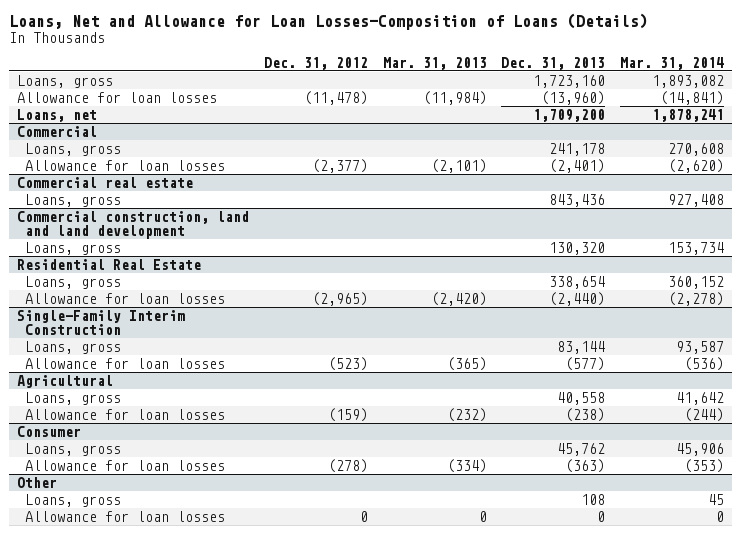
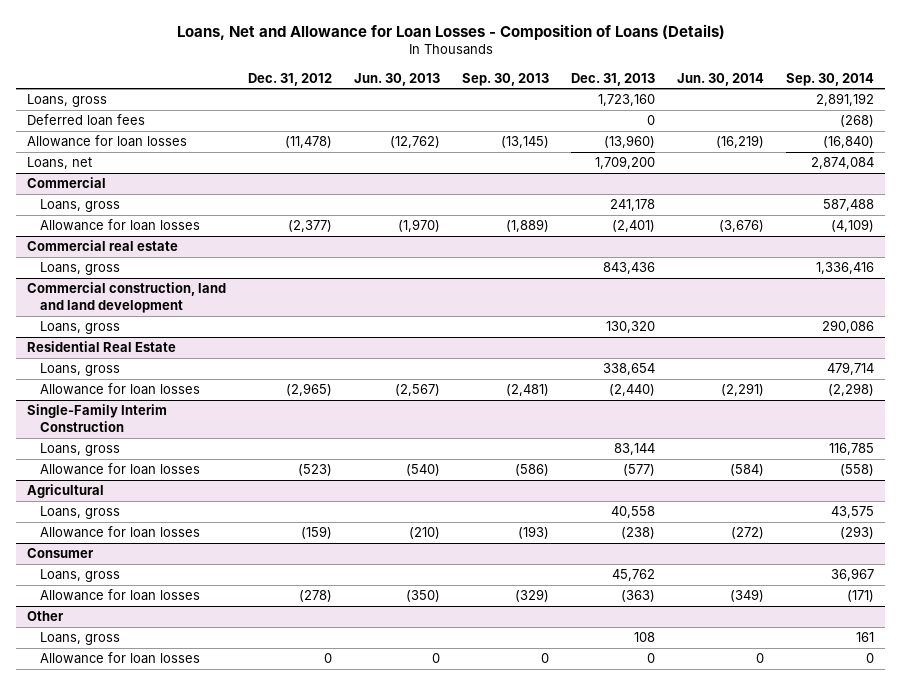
[9,13,649,31] Loans, Net and Allowance for Loan Losses-Composition of Loans (Details) -> [176,23,725,40] Loans, Net and Allowance for Loan Losses - Composition of Loans (Details)
[382,56,487,70] Mar. 31, 2013 -> none
[620,56,725,70] Mar. 31, 2014 -> none
none -> [354,72,441,86] Jun. 30, 2013
none -> [462,72,550,86] Sep. 30, 2013
none -> [676,72,764,86] Jun. 30, 2014
none -> [785,72,874,86] Sep. 30, 2014
none -> [27,114,146,127] Deferred loan fees

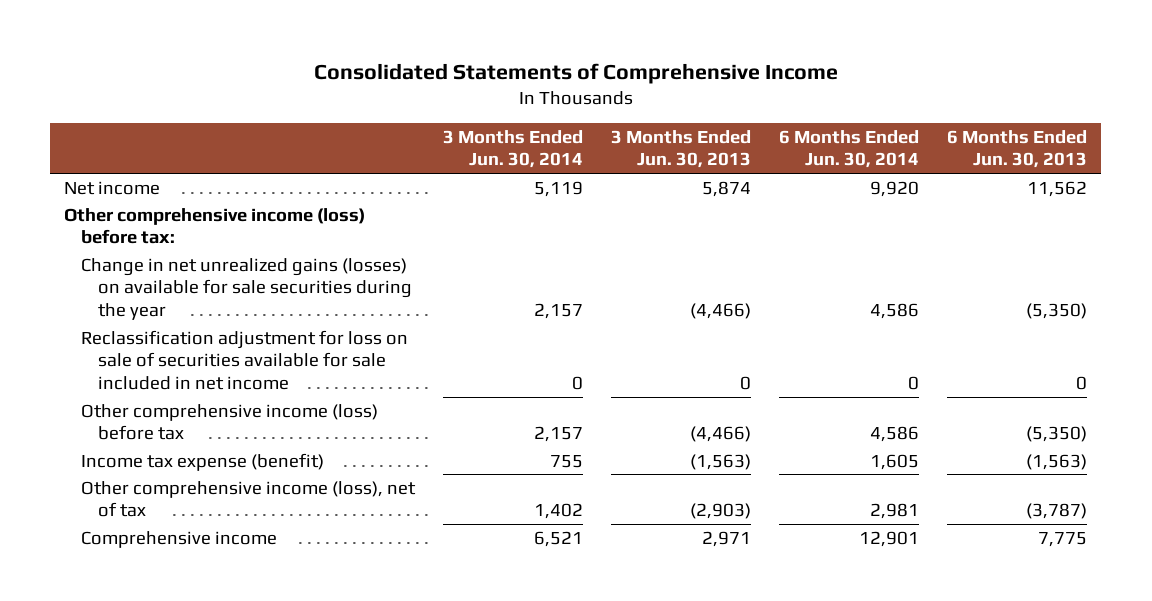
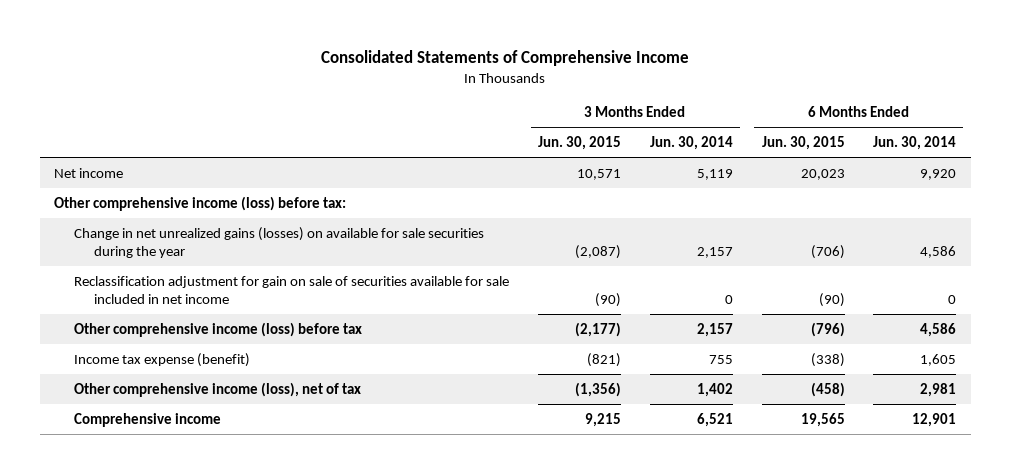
[611,129,752,169] 3 Months Ended Jun. 30, 2013 -> none
[947,129,1088,169] 6 Months Ended Jun. 30, 2013 -> none
none -> [537,136,621,151] Jun. 30, 2015
none -> [761,136,845,151] Jun. 30, 2015
[81,329,409,390] Reclassification adjustment for loss on sale of securities available for sale included in net income -> [74,275,510,304] Reclassification adjustment for gain on sale of securities available for sale included in net income

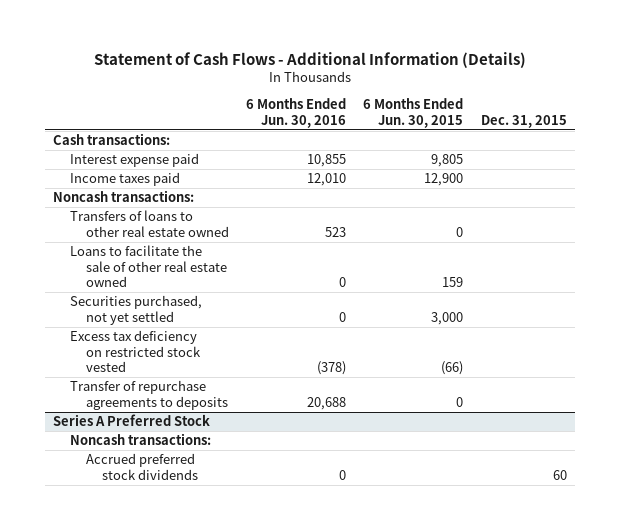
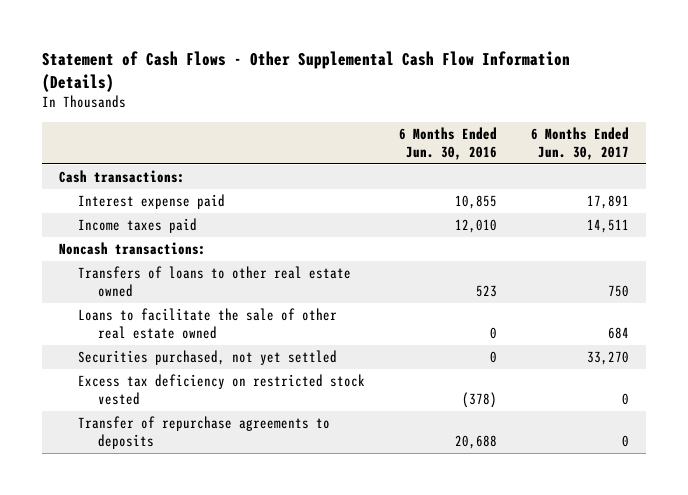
[94,51,527,68] Statement of Cash Flows - Additional Information (Details) -> [42,50,571,92] Statement of Cash Flows - Other Supplemental Cash Flow Information (Details)
[363,98,464,129] 6 Months Ended Jun. 30, 2015 -> none
[480,115,567,129] Dec. 31, 2015 -> none
none -> [531,126,630,161] 6 Months Ended Jun. 30, 2017
[53,414,211,427] Series A Preferred Stock -> none
[69,433,211,446] Noncash transactions: -> none
[86,453,199,480] Accrued preferred stock dividends -> none

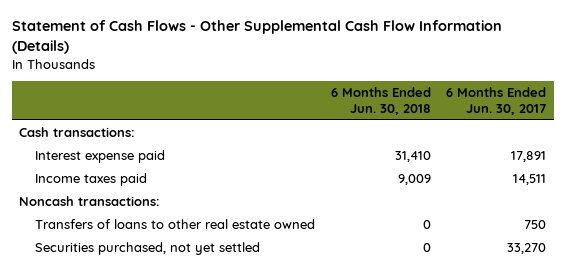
[399,126,498,161] 6 Months Ended Jun. 30, 2016 -> none
none -> [330,87,431,115] 6 Months Ended Jun. 30, 2018
[78,307,338,340] Loans to facilitate the sale of other real estate owned -> none
[78,373,366,406] Excess tax deficiency on restricted stock vested -> none
[78,415,331,450] Transfer of repurchase agreements to deposits -> none

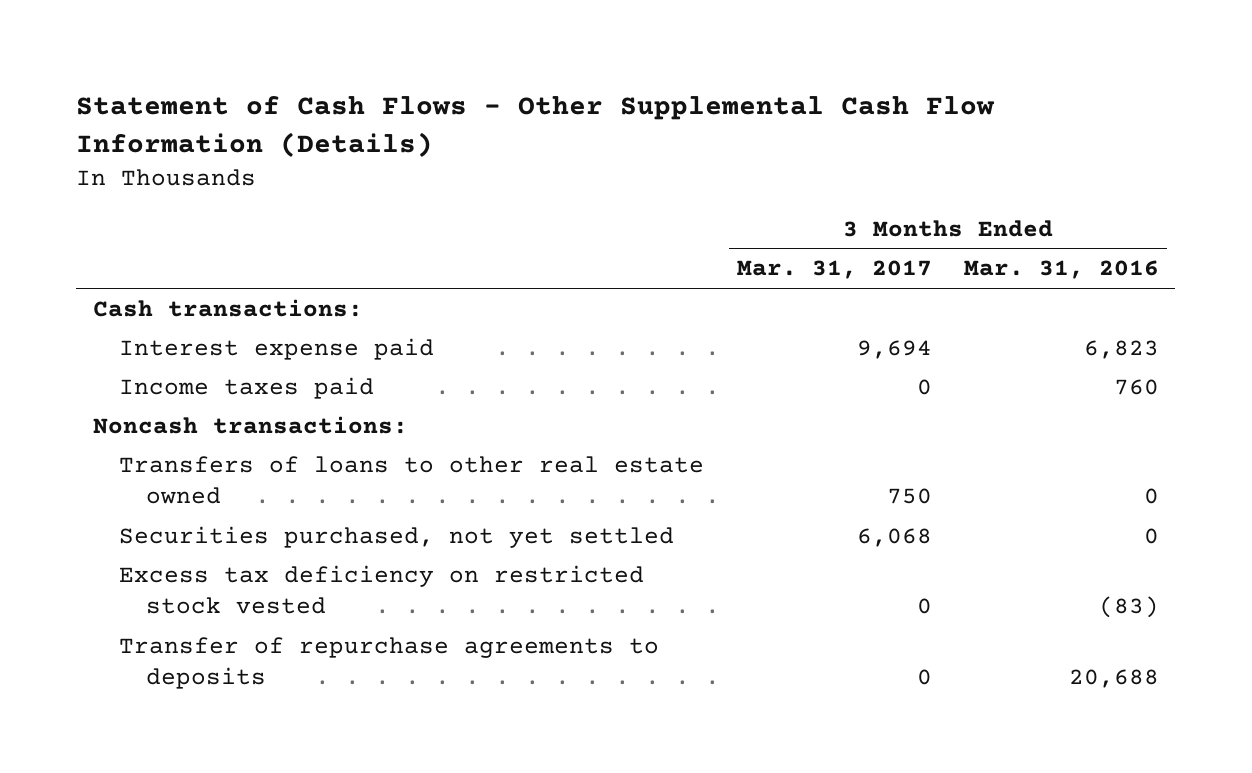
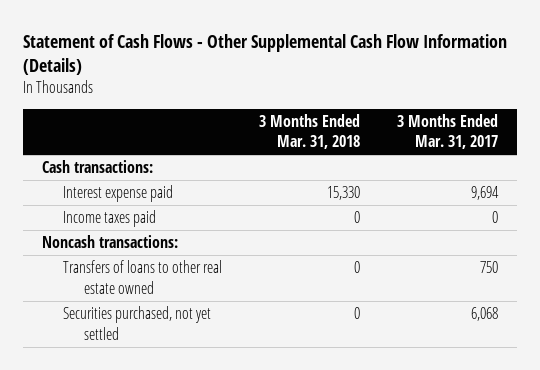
[964,260,1160,280] Mar. 31, 2016 -> none
none -> [258,114,360,150] 3 Months Ended Mar. 31, 2018
[119,564,645,615] Excess tax deficiency on restricted stock vested -> none
[119,636,660,690] Transfer of repurchase agreements to deposits -> none

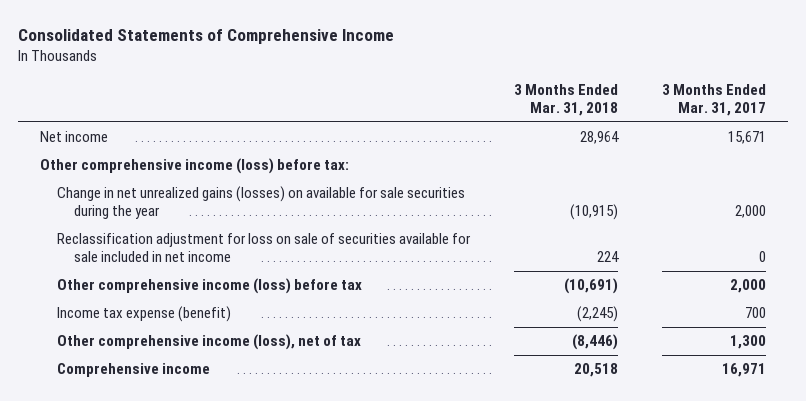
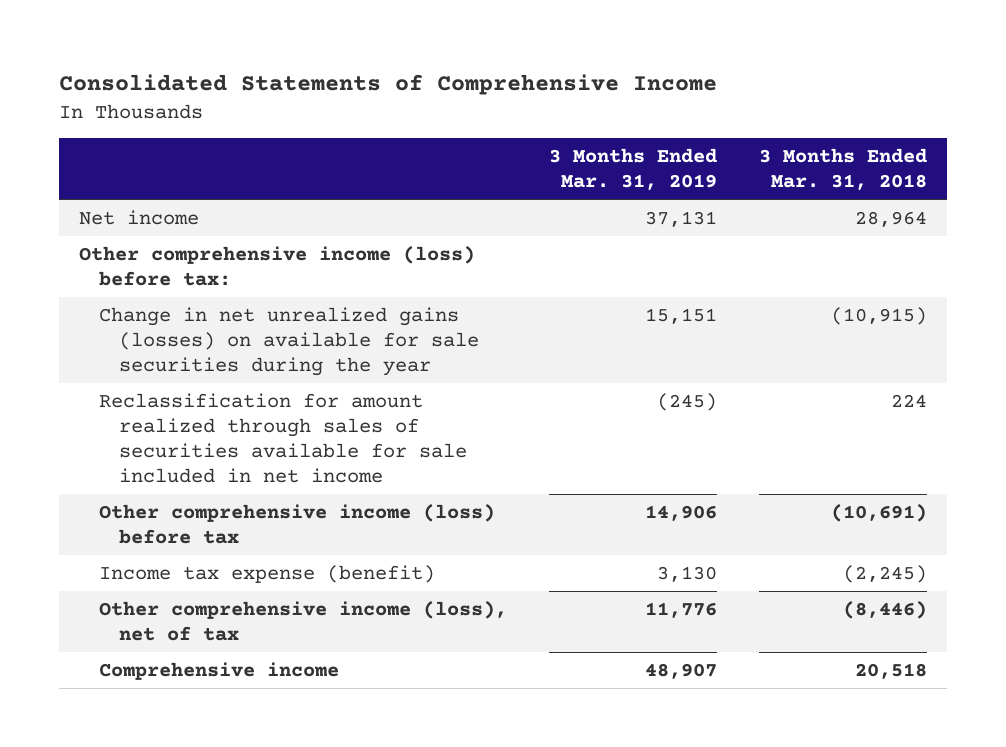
[661,83,766,117] 3 Months Ended Mar. 31, 2017 -> none
none -> [548,148,717,191] 3 Months Ended Mar. 31, 2019
[57,233,472,263] Reclassification adjustment for loss on sale of securities available for sale included in net income -> [99,392,468,483] Reclassification for amount realized through sales of securities available for sale included in net income

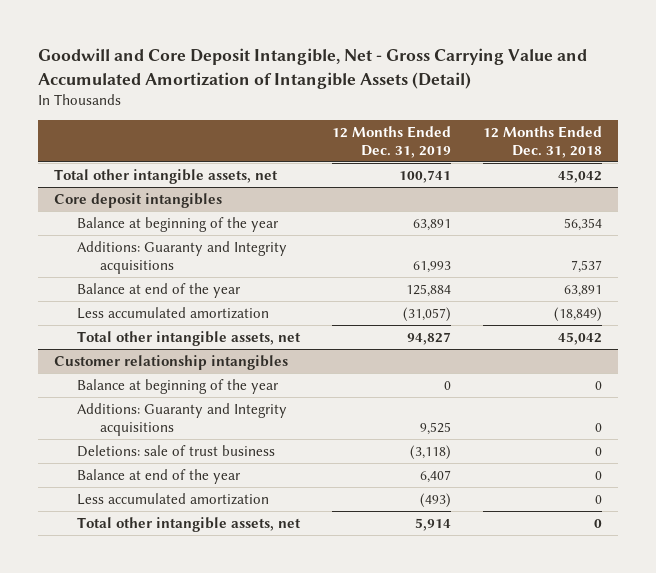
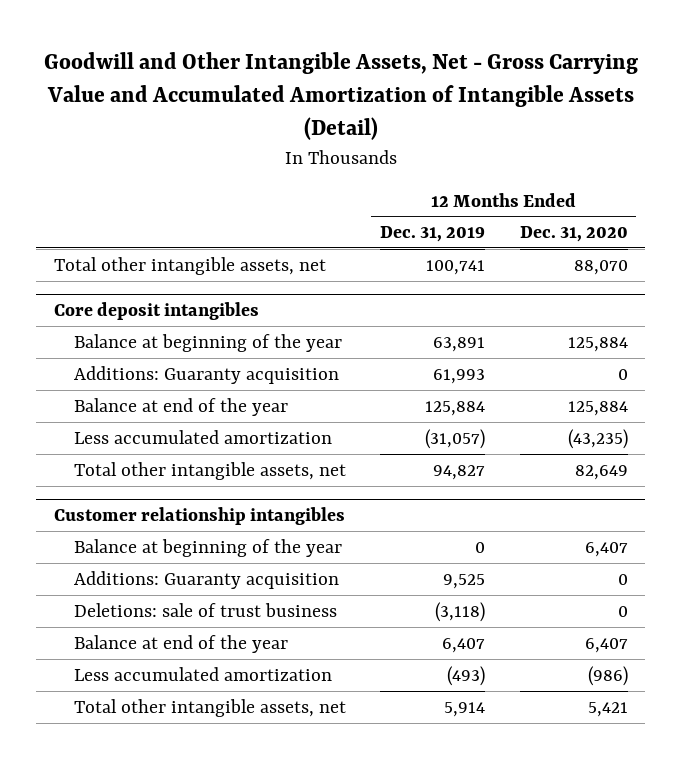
[37,48,587,89] Goodwill and Core Deposit Intangible, Net - Gross Carrying Value and Accumulated Amortization of Intangible Assets (Detail) -> [43,52,638,141] Goodwill and Other Intangible Assets, Net - Gross Carrying Value and Accumulated Amortization of Intangible Assets (Detail)
[483,125,603,158] 12 Months Ended Dec. 31, 2018 -> none
none -> [519,226,628,243] Dec. 31, 2020
[76,240,287,274] Additions: Guaranty and Integrity acquisitions -> [73,365,339,384] Additions: Guaranty acquisition
[76,402,287,436] Additions: Guaranty and Integrity acquisitions -> [73,570,339,589] Additions: Guaranty acquisition

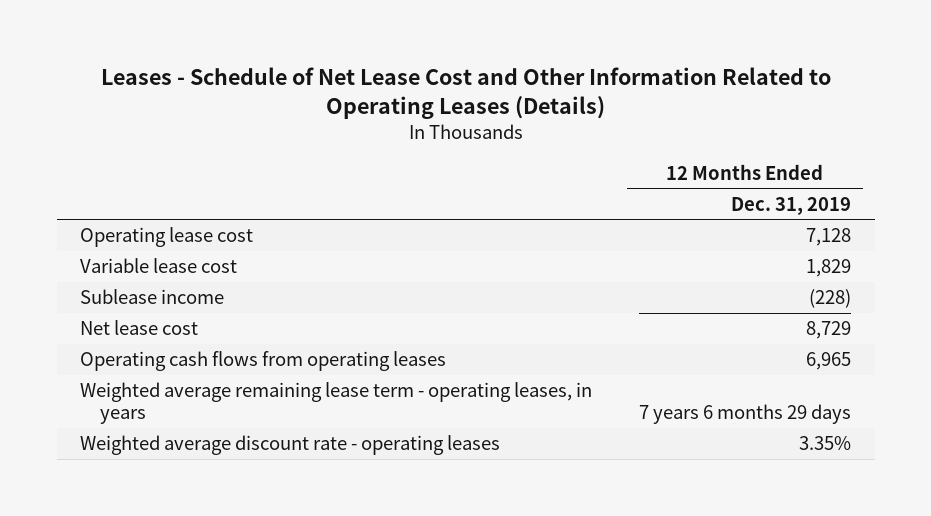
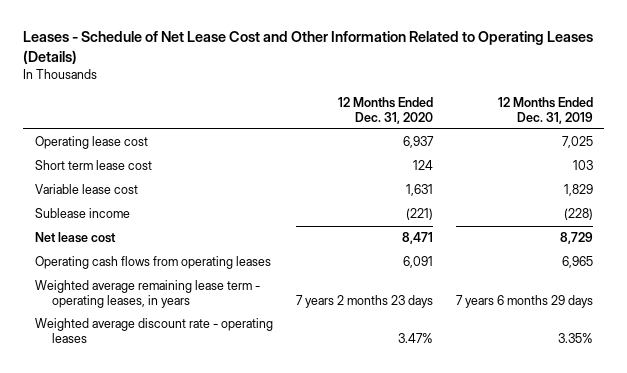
none -> [337,97,433,124] 12 Months Ended Dec. 31, 2020
[806,228,852,247] 7,128 -> [561,136,593,149] 7,025
none -> [34,160,152,171] Short term lease cost

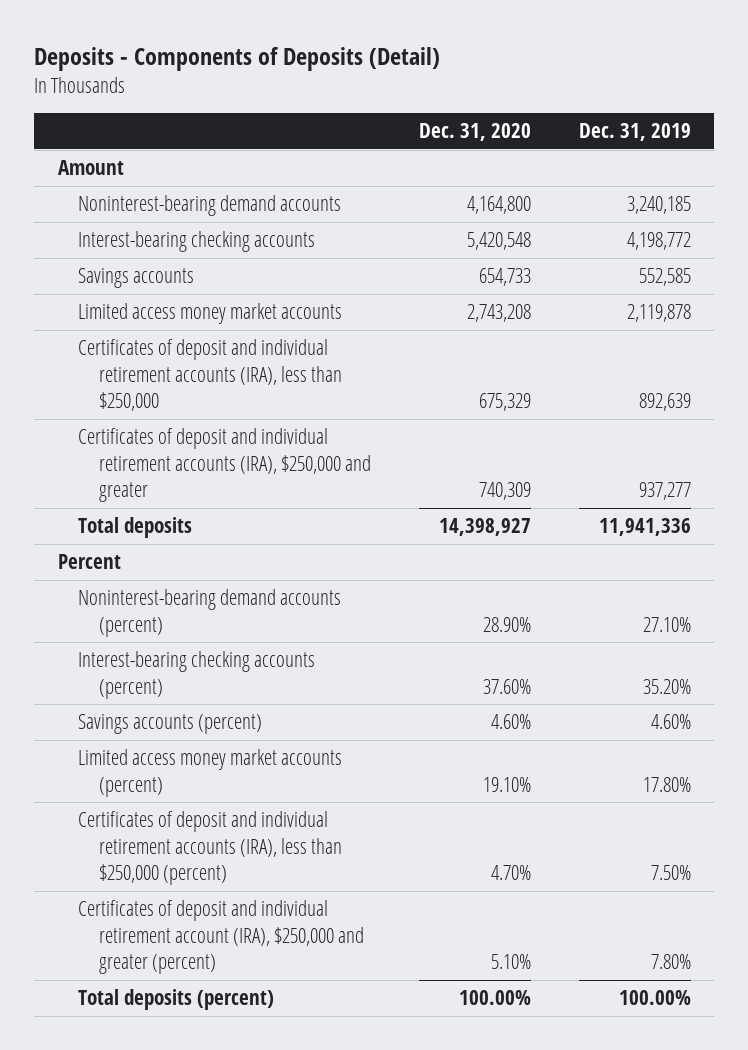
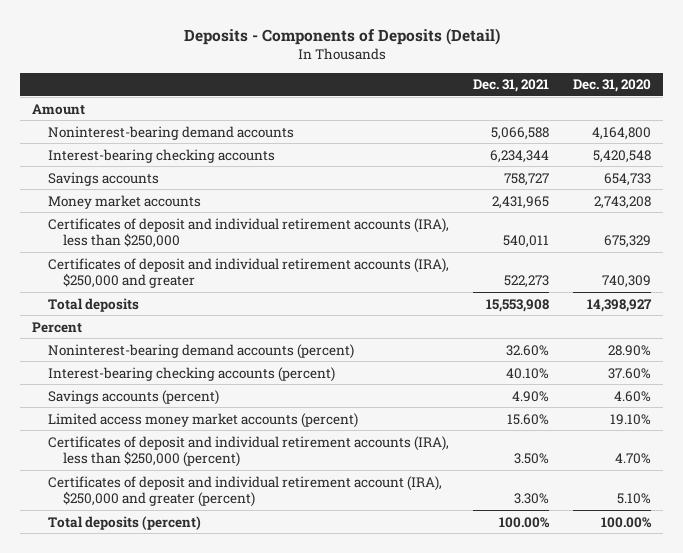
[578,123,691,142] Dec. 31, 2019 -> none
none -> [472,79,549,93] Dec. 31, 2021
[78,303,343,325] Limited access money market accounts -> [47,194,201,209] Money market accounts

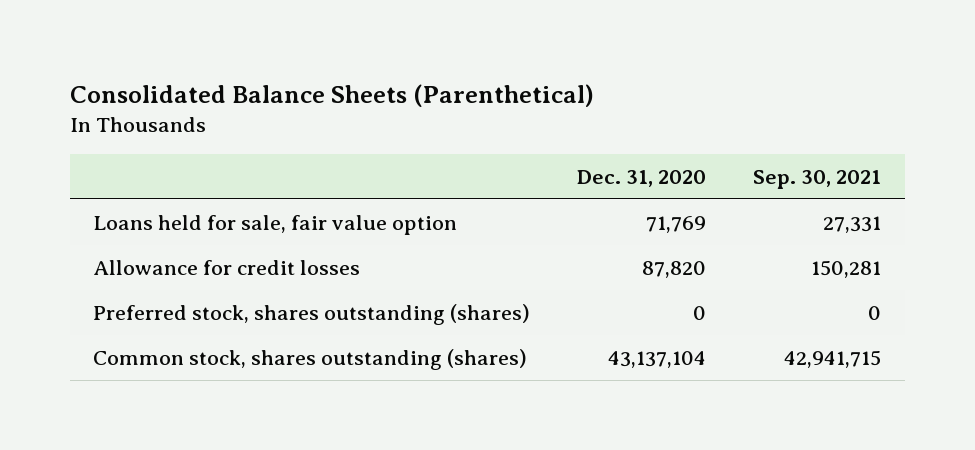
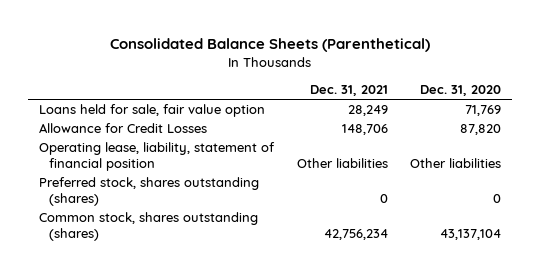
[753,169,882,189] Sep. 30, 2021 -> none
none -> [309,85,388,97] Dec. 31, 2021
[93,259,361,275] Allowance for credit losses -> [39,123,208,134] Allowance for Credit Losses
none -> [39,142,276,171] Operating lease, liability, statement of financial position

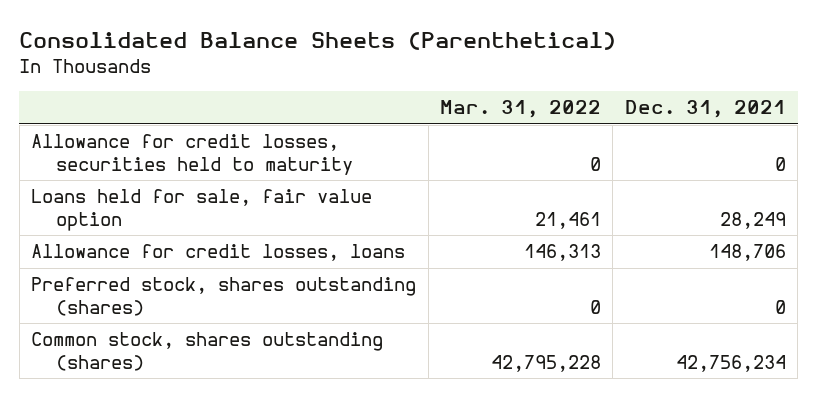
[419,85,501,97] Dec. 31, 2020 -> none
none -> [440,100,602,119] Mar. 31, 2022
none -> [31,134,353,175] Allowance for credit losses, securities held to maturity
[39,142,276,171] Operating lease, liability, statement of financial position -> none
[39,123,208,134] Allowance for Credit Losses -> [31,244,406,262] Allowance for credit losses, loans

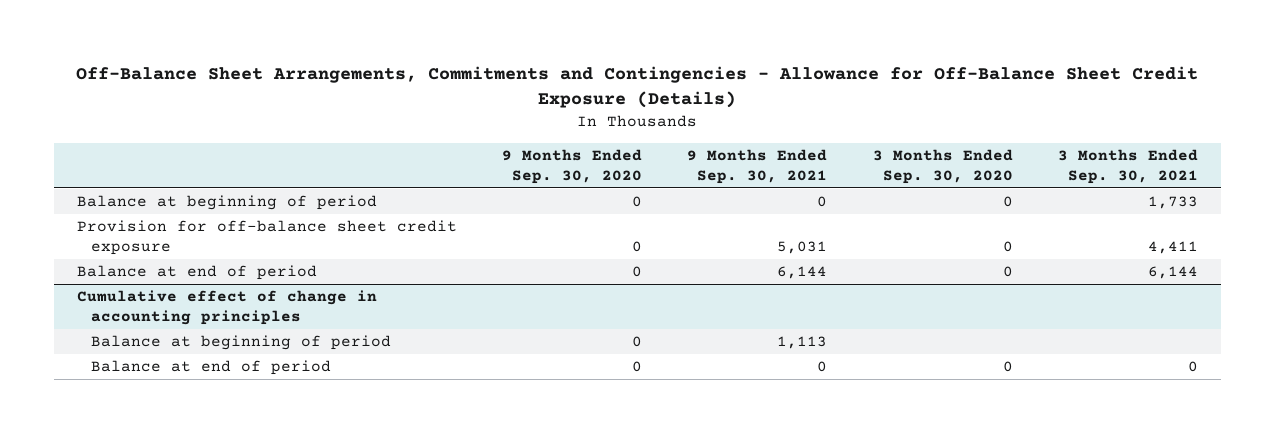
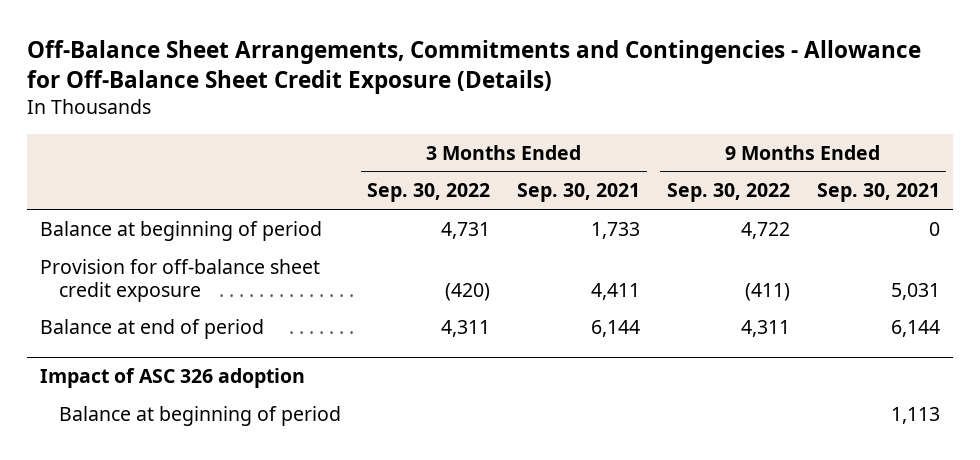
[502,149,643,184] 9 Months Ended Sep. 30, 2020 -> none
[872,149,1013,184] 3 Months Ended Sep. 30, 2020 -> none
none -> [367,183,491,203] Sep. 30, 2022
none -> [666,183,790,203] Sep. 30, 2022
[76,290,377,326] Cumulative effect of change in accounting principles -> [40,368,306,389] Impact of ASC 326 adoption
[90,360,331,376] Balance at end of period -> none

